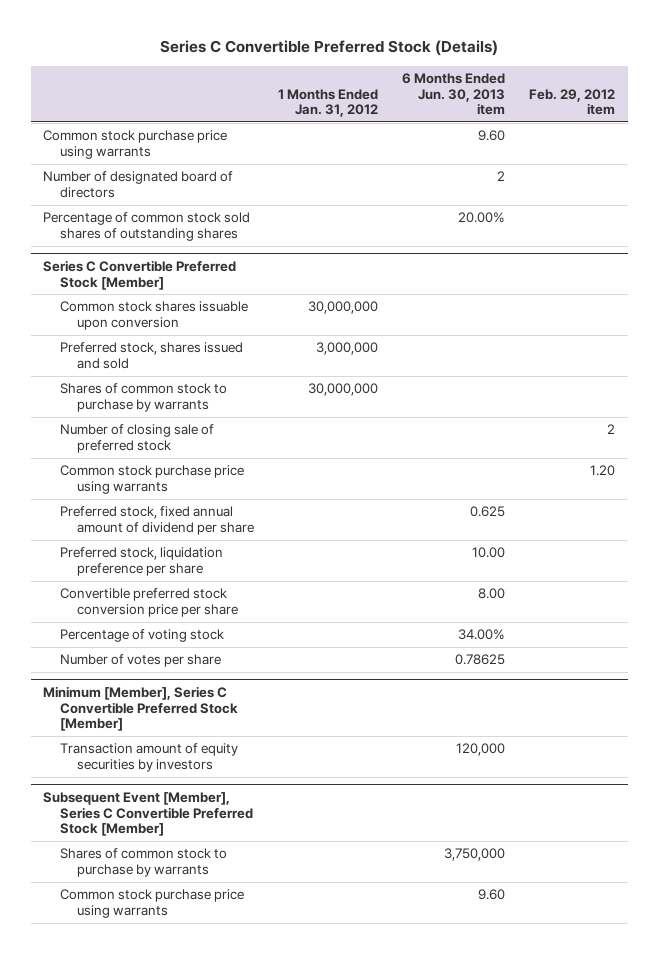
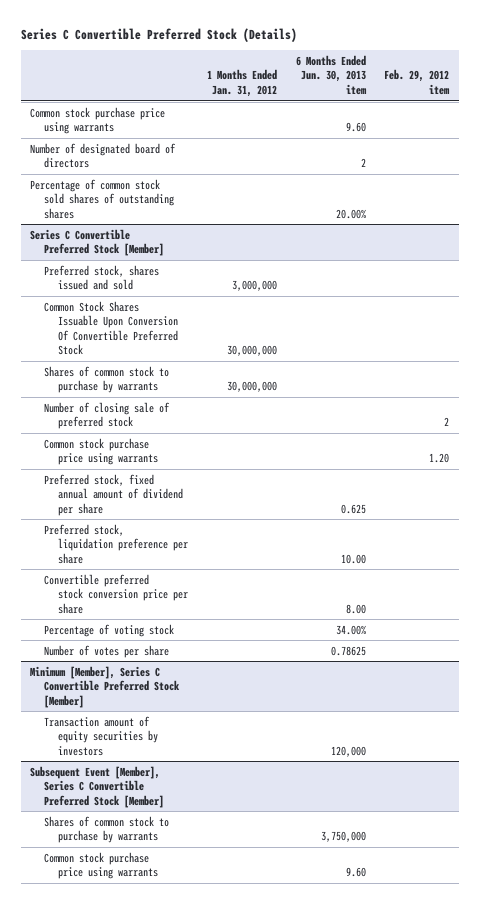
[60,301,249,330] Common stock shares issuable upon conversion -> none
none -> [44,300,178,356] Common Stock Shares Issuable Upon Conversion Of Convertible Preferred Stock

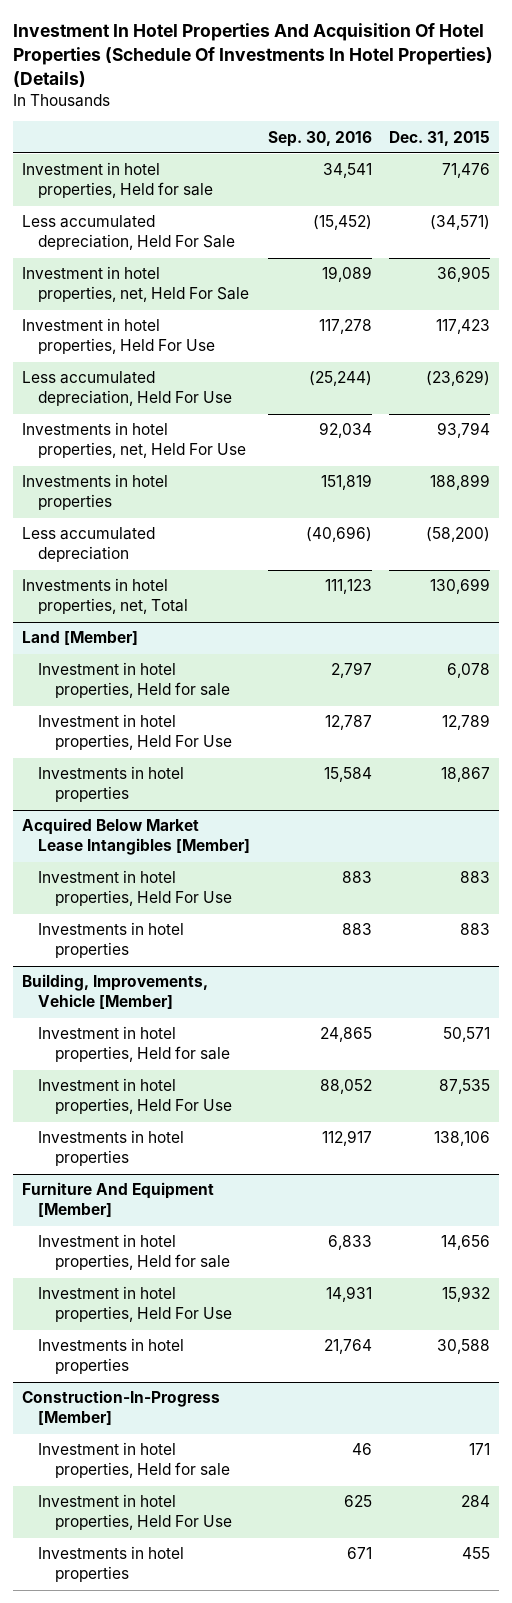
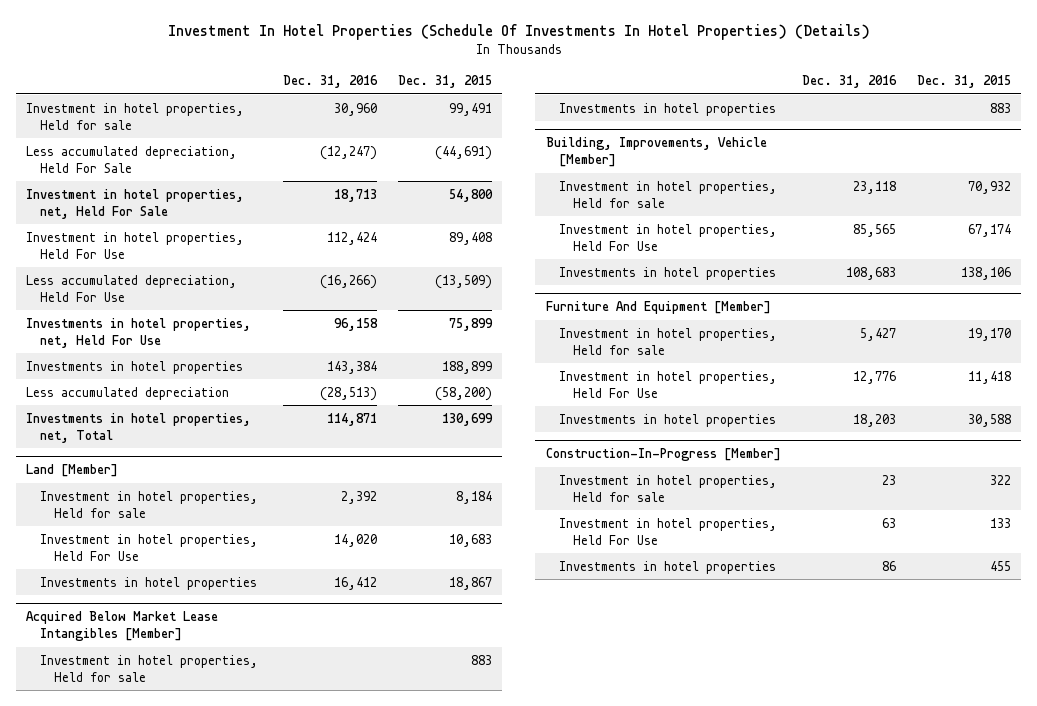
[13,23,494,88] Investment In Hotel Properties And Acquisition Of Hotel Properties (Schedule Of Investments In Hotel Properties) (Details) -> [167,24,870,41] Investment In Hotel Properties (Schedule Of Investments In Hotel Properties) (Details)
[267,130,372,147] Sep. 30, 2016 -> none
none -> [282,75,378,89] Dec. 31, 2016
[441,163,490,179] 71,476 -> [448,102,492,116] 99,491
[429,215,490,231] (34,571) -> [434,145,492,160] (44,691)
[436,266,490,283] 36,905 -> [448,188,493,202] 54,800
[435,319,490,335] 117,423 -> [448,231,492,245] 89,408
[425,370,490,387] (23,629) -> [434,274,492,289] (13,509)
[436,422,490,439] 93,794 -> [448,317,493,331] 75,899
[446,663,490,679] 6,078 -> [455,490,492,504] 8,184
[441,714,490,731] 12,789 -> [448,533,492,547] 10,683
[38,870,232,907] Investment in hotel properties, Held For Use -> [40,654,259,682] Investment in hotel properties, Held for sale
[442,1027,490,1043] 50,571 -> [967,180,1011,194] 70,932
[438,1079,490,1095] 87,535 -> [967,223,1011,237] 67,174
[440,1235,490,1251] 14,656 -> [967,327,1011,341] 19,170
[441,1286,490,1303] 15,932 -> [967,370,1011,384] 11,418
[468,1443,490,1456] 171 -> [989,474,1011,485] 322
[460,1495,490,1508] 284 -> [989,517,1011,528] 133

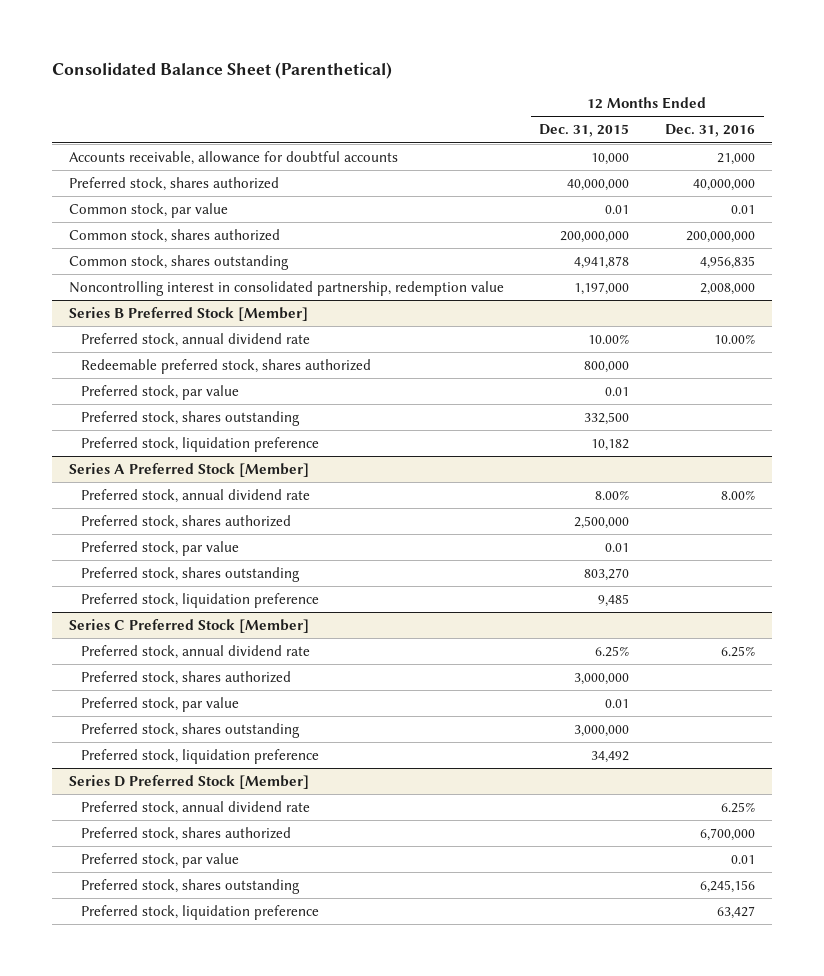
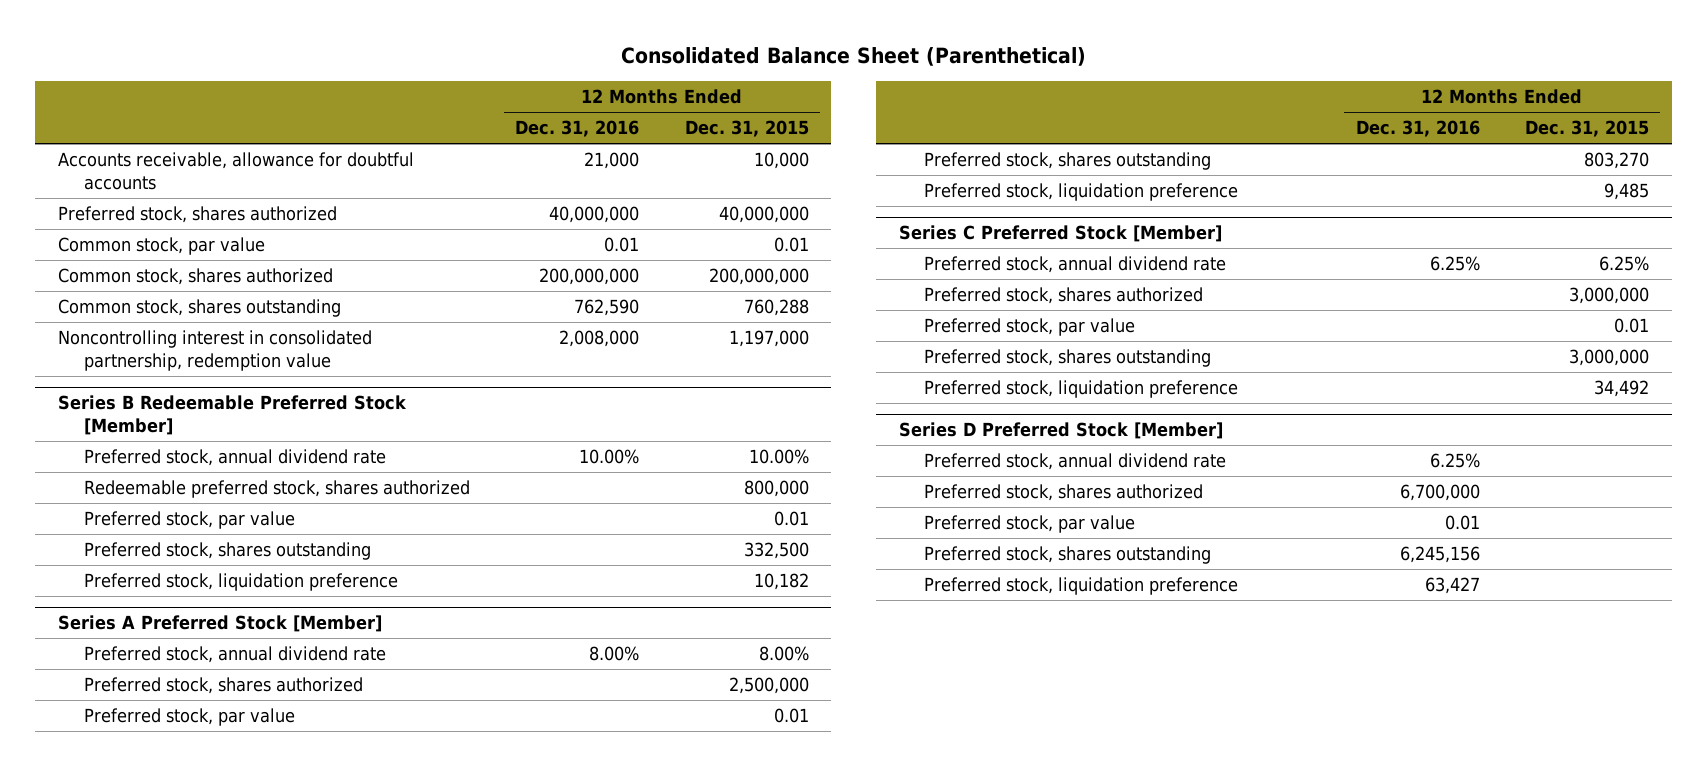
[574,256,630,270] 4,941,878 -> [743,299,809,317] 760,288
[699,256,755,270] 4,956,835 -> [574,299,640,317] 762,590
[69,307,309,322] Series B Preferred Stock [Member] -> [58,395,408,435] Series B Redeemable Preferred Stock [Member]

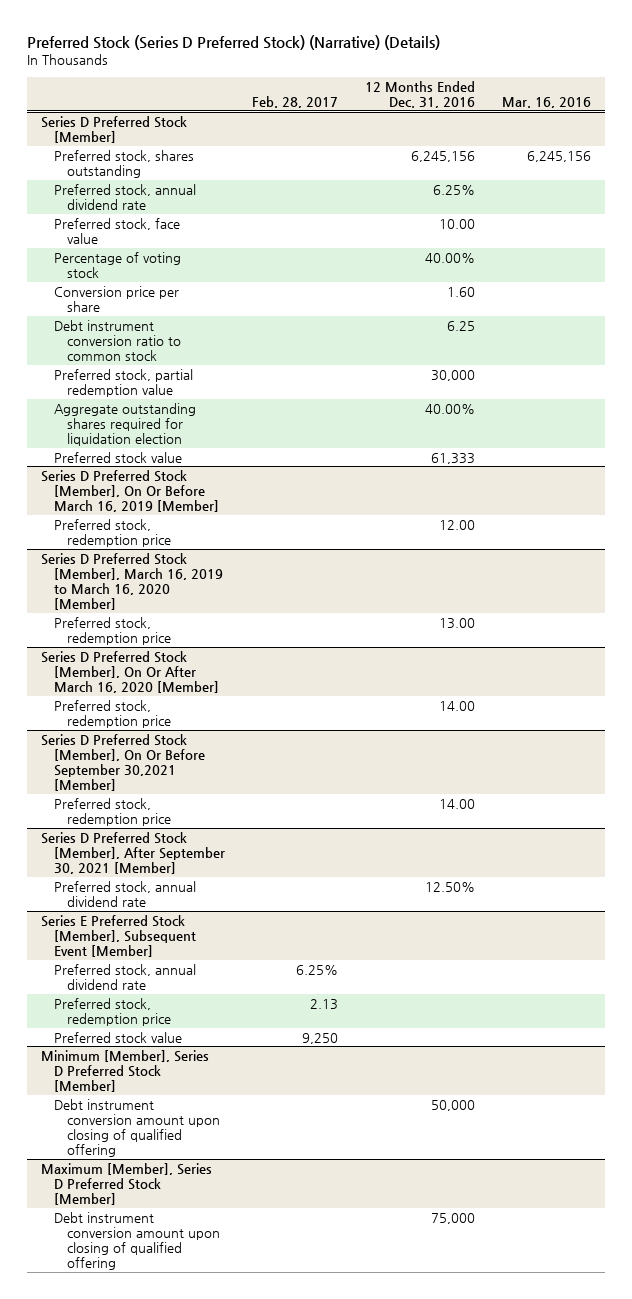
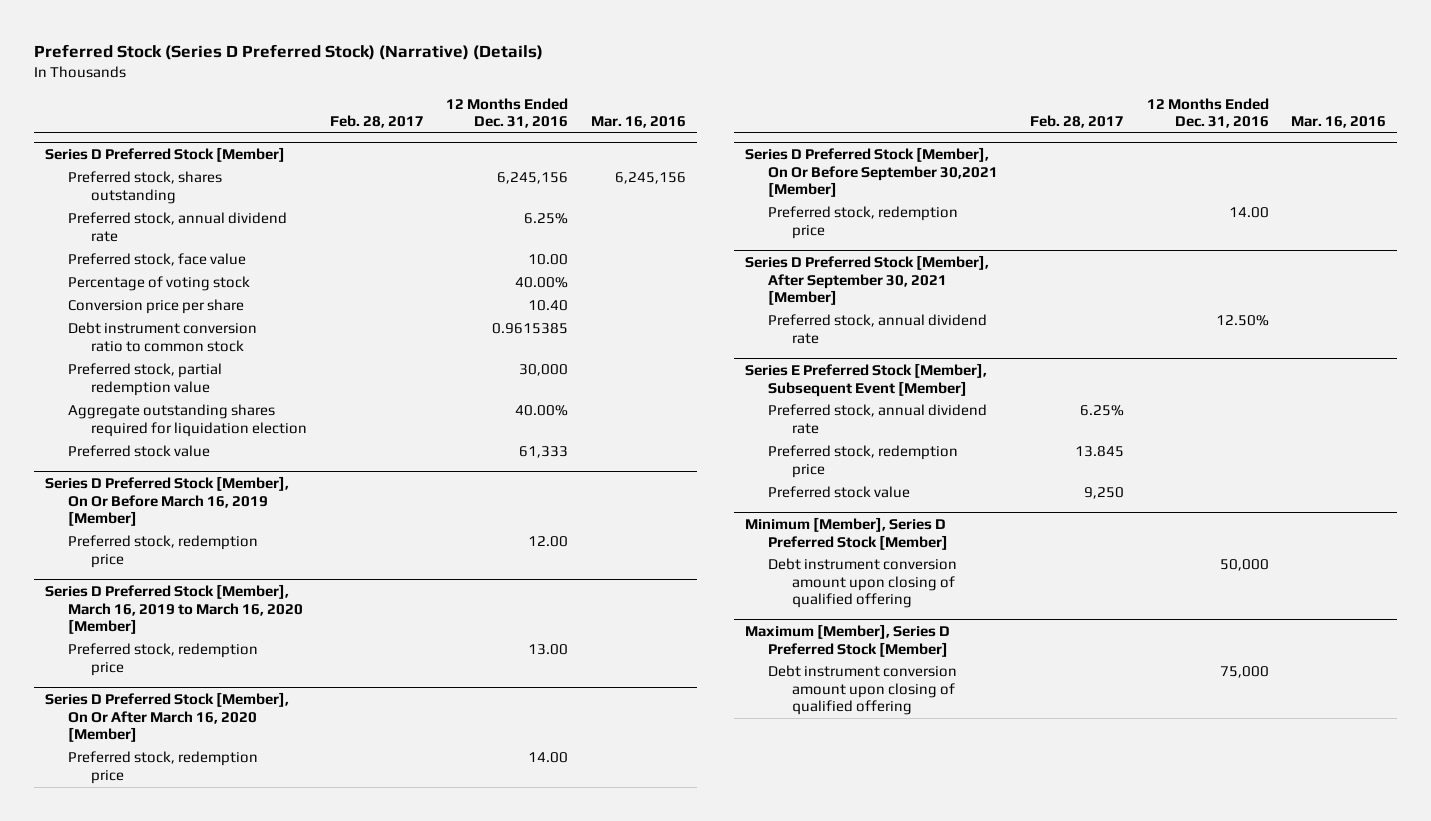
[447,286,476,297] 1.60 -> [528,300,569,312] 10.40
[447,320,476,331] 6.25 -> [492,323,569,335] 0.9615385
[310,998,339,1010] 2.13 -> [1075,446,1125,458] 13.845

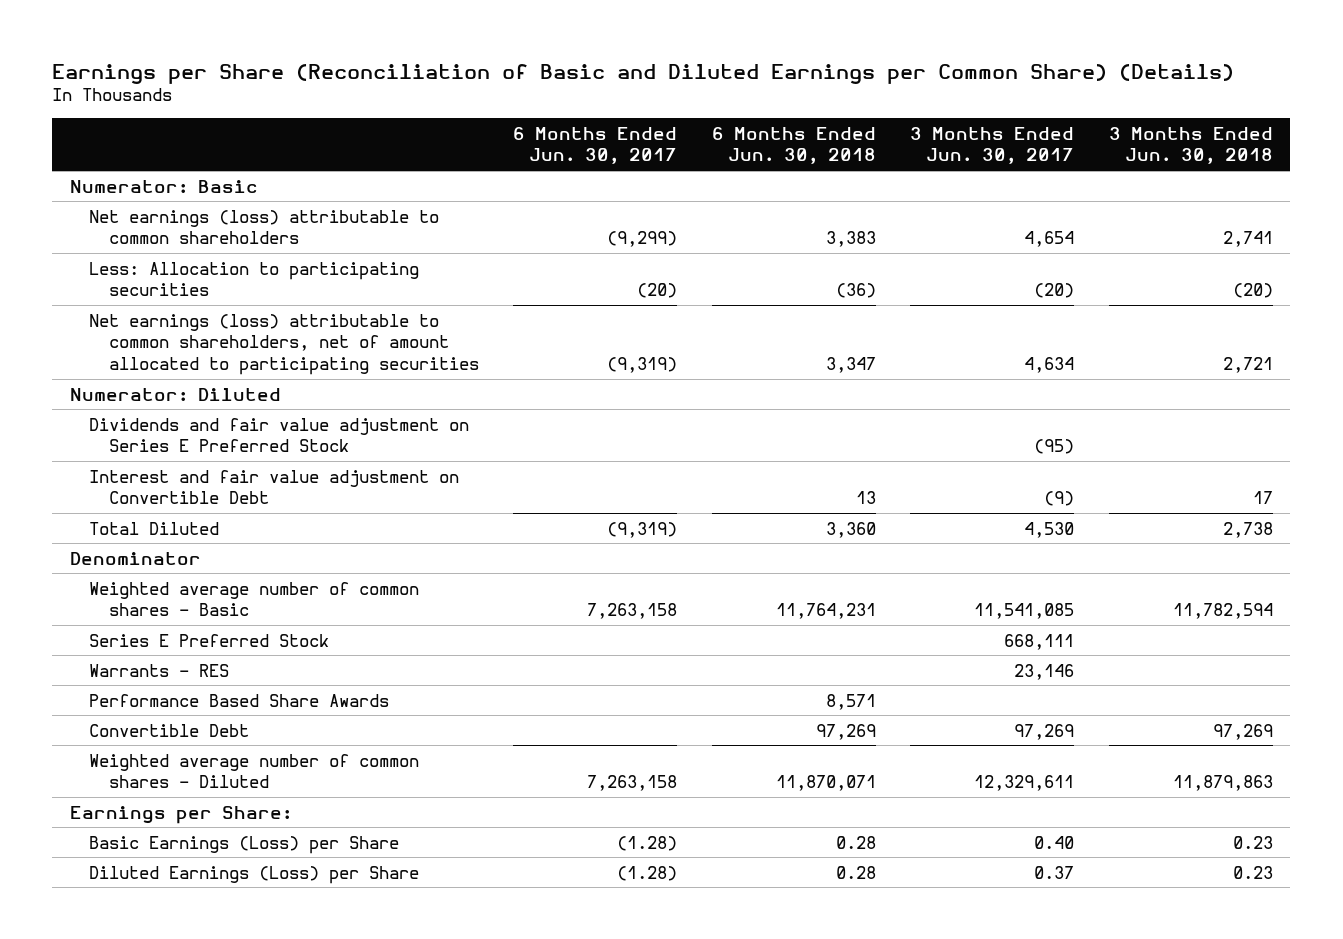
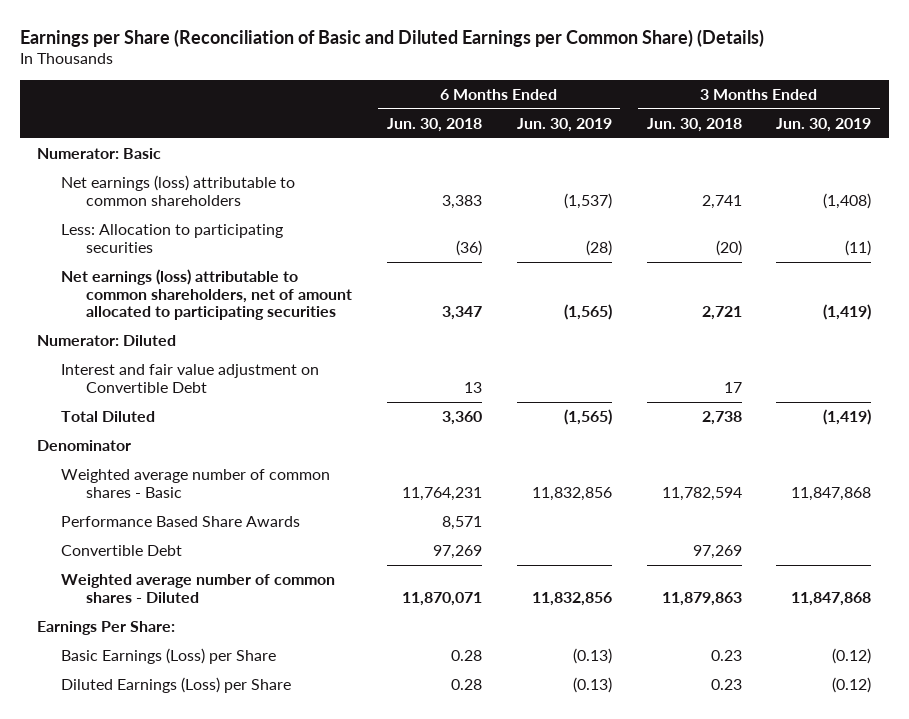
[513,126,678,165] 6 Months Ended Jun. 30, 2017 -> none
[910,126,1075,165] 3 Months Ended Jun. 30, 2017 -> none
none -> [516,117,612,132] Jun. 30, 2019
none -> [776,117,872,132] Jun. 30, 2019
[89,417,470,453] Dividends and fair value adjustment on Series E Preferred Stock -> none
[89,633,330,647] Series E Preferred Stock -> none
[89,663,230,677] Warrants - RES -> none
[69,805,292,824] Earnings per Share: -> [37,620,176,635] Earnings Per Share:

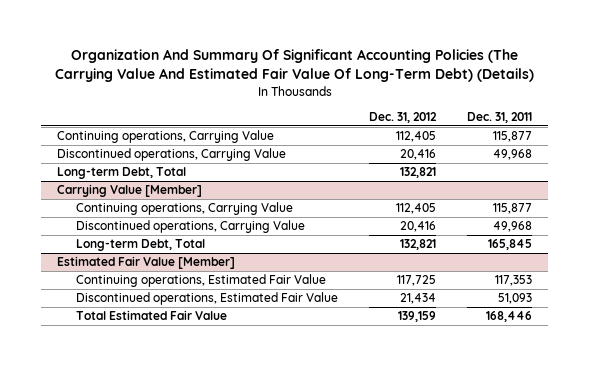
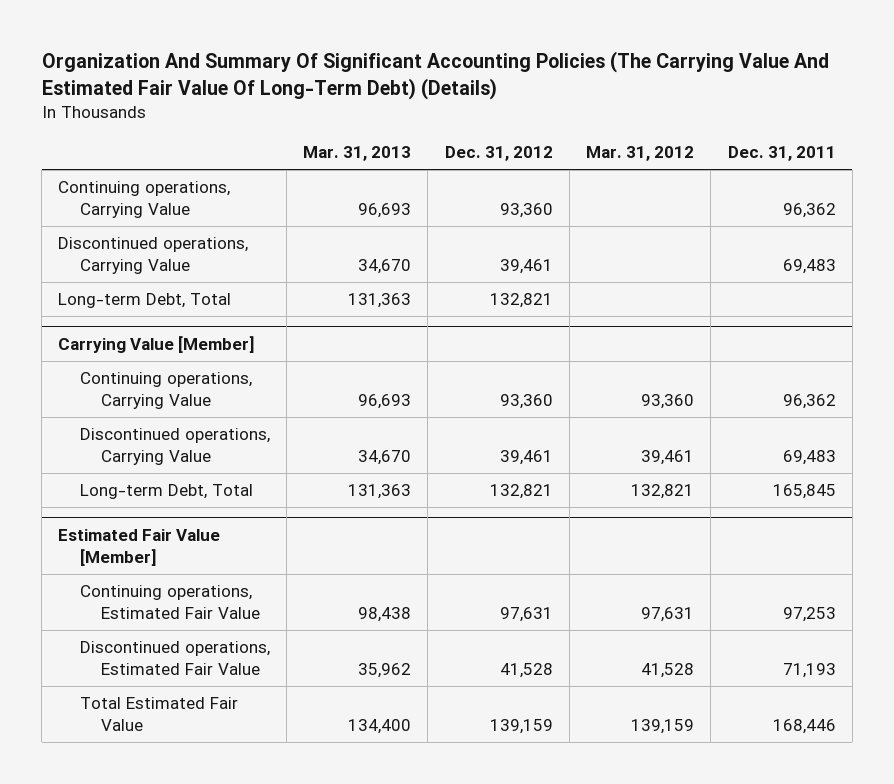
none -> [303,146,412,162] Mar. 31, 2013
none -> [586,146,695,162] Mar. 31, 2012
[396,131,437,143] 112,405 -> [499,203,553,219] 93,360
[493,131,533,143] 115,877 -> [782,203,836,219] 96,362
[400,149,437,161] 20,416 -> [499,259,553,275] 39,461
[493,149,533,161] 49,968 -> [782,259,836,275] 69,483
[396,203,437,215] 112,405 -> [499,394,553,410] 93,360
[493,203,533,215] 115,877 -> [782,394,836,410] 96,362
[400,221,437,233] 20,416 -> [499,450,553,466] 39,461
[493,221,533,233] 49,968 -> [782,450,836,466] 69,483
[397,275,437,287] 117,725 -> [499,607,553,623] 97,631
[495,275,533,287] 117,353 -> [782,607,836,623] 97,253
[400,293,437,305] 21,434 -> [499,663,553,679] 41,528
[498,293,533,305] 51,093 -> [782,663,836,679] 71,193

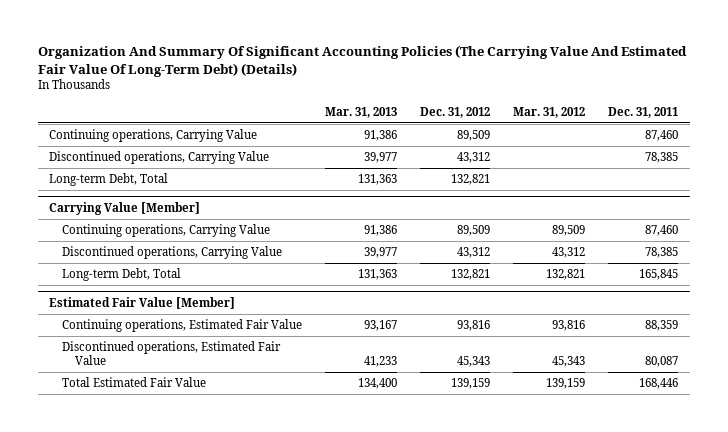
[358,203,412,219] 96,693 -> [364,130,398,142] 91,386
[499,203,553,219] 93,360 -> [457,130,491,142] 89,509
[782,203,836,219] 96,362 -> [645,130,679,142] 87,460
[358,259,412,275] 34,670 -> [364,152,398,164] 39,977
[499,259,553,275] 39,461 -> [457,152,491,164] 43,312
[782,259,836,275] 69,483 -> [645,152,679,164] 78,385
[358,394,412,410] 96,693 -> [364,225,398,237] 91,386
[499,394,553,410] 93,360 -> [457,225,491,237] 89,509
[641,394,695,410] 93,360 -> [552,225,586,237] 89,509
[782,394,836,410] 96,362 -> [645,225,679,237] 87,460
[358,450,412,466] 34,670 -> [364,247,398,259] 39,977
[499,450,553,466] 39,461 -> [457,247,491,259] 43,312
[641,450,695,466] 39,461 -> [552,247,586,259] 43,312
[782,450,836,466] 69,483 -> [645,247,679,259] 78,385
[358,607,412,623] 98,438 -> [364,320,398,332] 93,167
[499,607,553,623] 97,631 -> [457,320,491,332] 93,816
[641,607,695,623] 97,631 -> [552,320,586,332] 93,816
[782,607,836,623] 97,253 -> [645,320,679,332] 88,359
[358,663,412,679] 35,962 -> [364,356,398,368] 41,233
[499,663,553,679] 41,528 -> [457,356,491,368] 45,343
[641,663,695,679] 41,528 -> [552,356,586,368] 45,343
[782,663,836,679] 71,193 -> [645,356,679,368] 80,087

